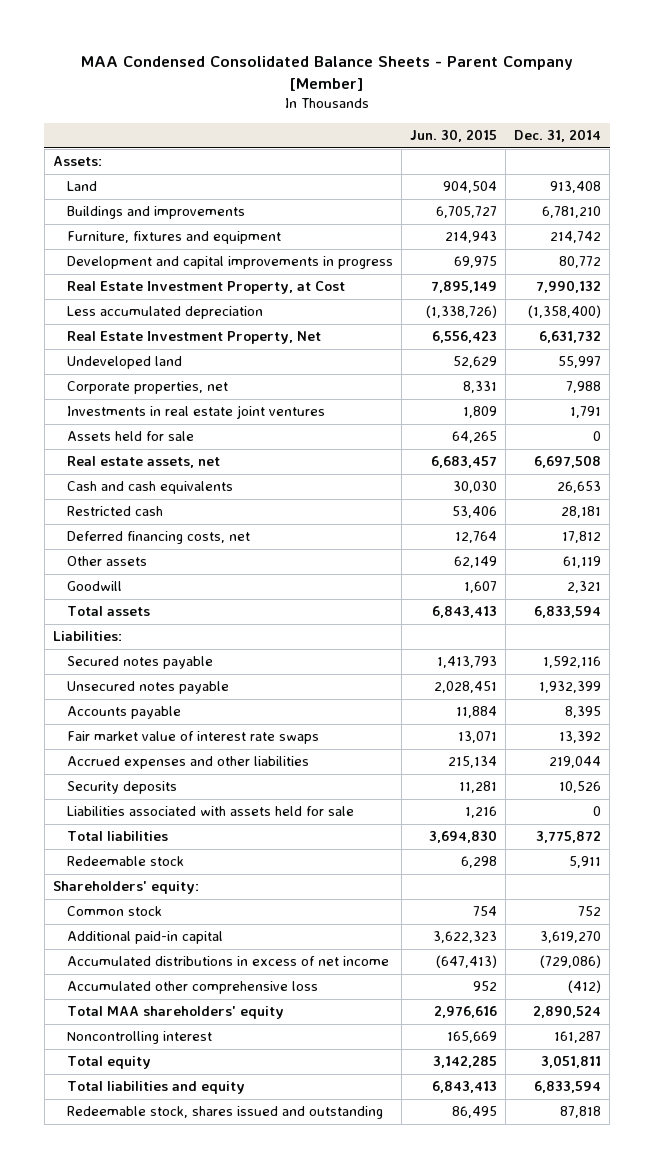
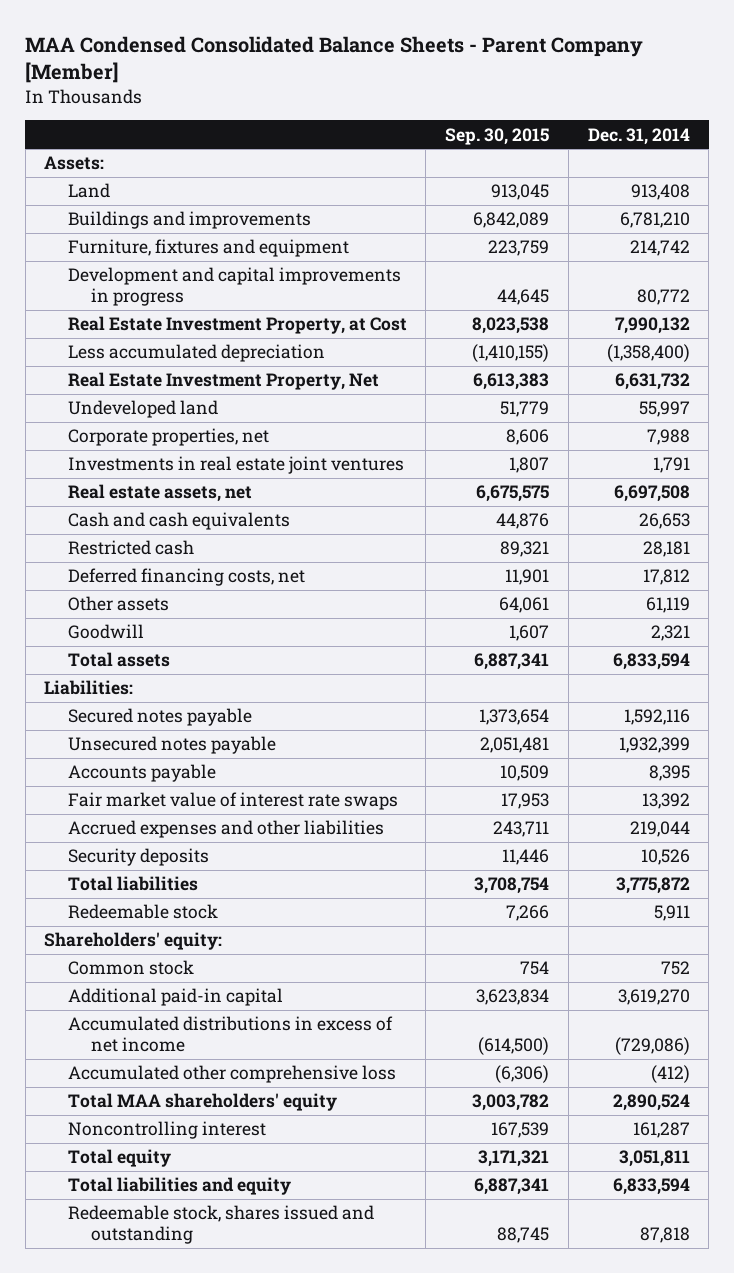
[410,129,498,143] Jun. 30, 2015 -> none
none -> [445,127,550,145] Sep. 30, 2015
[66,431,194,442] Assets held for sale -> none
[66,806,354,817] Liabilities associated with assets held for sale -> none

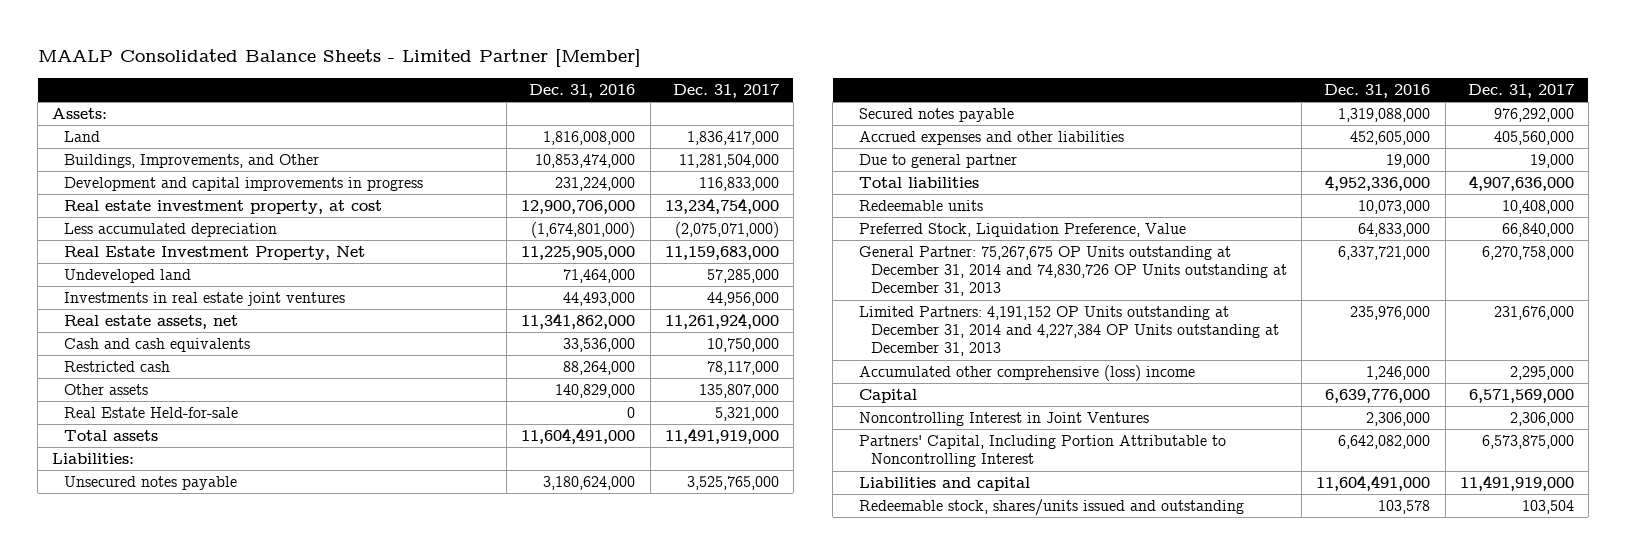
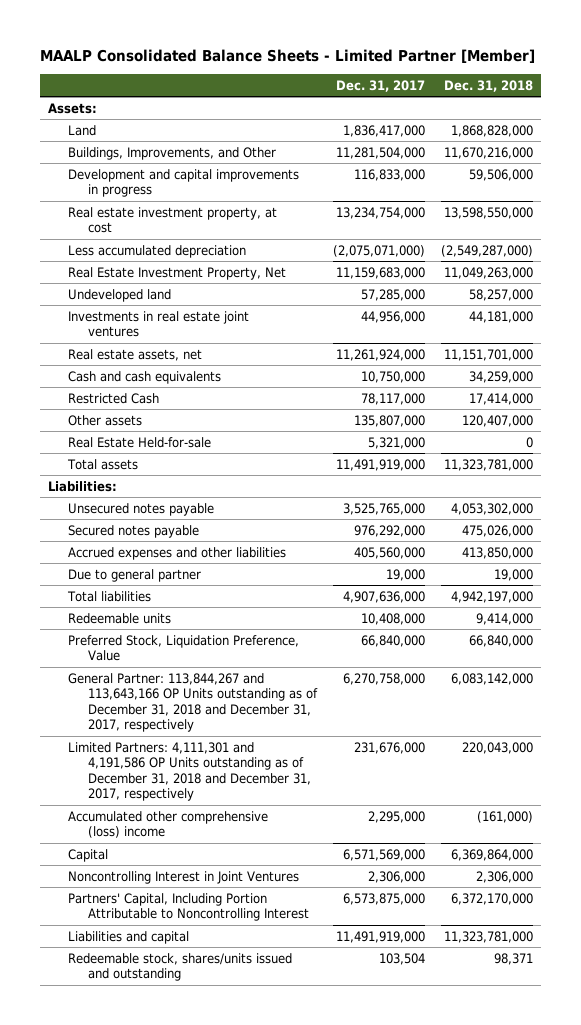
[529,83,636,98] Dec. 31, 2016 -> none
none -> [443,79,533,92] Dec. 31, 2018
[64,361,171,373] Restricted cash -> [68,392,160,404] Restricted Cash
[859,246,1288,297] General Partner: 75,267,675 OP Units outstanding at December 31, 2014 and 74,830,726 OP Units outstanding at December 31, 2013 -> [68,672,318,733] General Partner: 113,844,267 and 113,643,166 OP Units outstanding as of December 31, 2018 and December 31, 2017, respectively
[859,306,1280,357] Limited Partners: 4,191,152 OP Units outstanding at December 31, 2014 and 4,227,384 OP Units outstanding at December 31, 2013 -> [68,741,311,802] Limited Partners: 4,111,301 and 4,191,586 OP Units outstanding as of December 31, 2018 and December 31, 2017, respectively

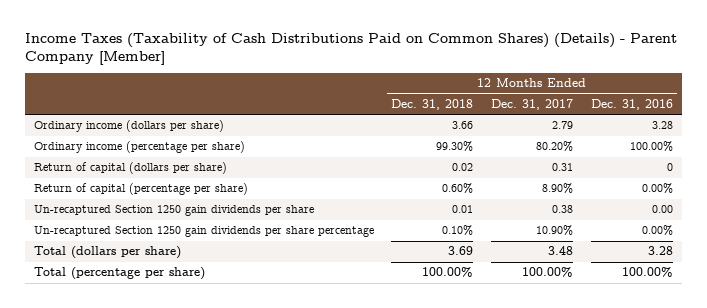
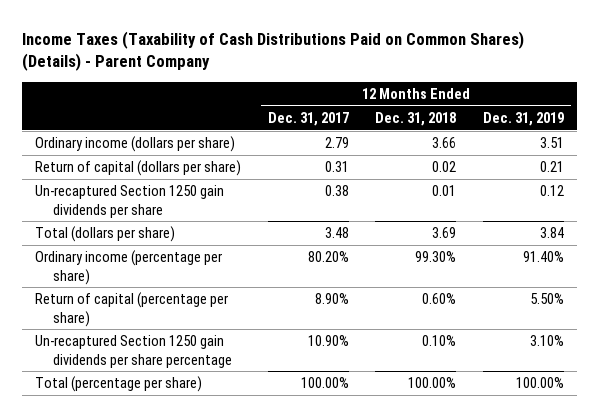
[25,33,678,66] Income Taxes (Taxability of Cash Distributions Paid on Common Shares) (Details) - Parent Company [Member] -> [22,30,525,72] Income Taxes (Taxability of Cash Distributions Paid on Common Shares) (Details) - Parent Company
[590,99,673,111] Dec. 31, 2016 -> none
none -> [482,112,564,127] Dec. 31, 2019
[33,141,245,154] Ordinary income (percentage per share) -> [35,250,223,285] Ordinary income (percentage per share)
[33,183,248,196] Return of capital (percentage per share) -> [35,292,229,327] Return of capital (percentage per share)
[33,226,374,238] Un-recaptured Section 1250 gain dividends per share percentage -> [35,335,232,368] Un-recaptured Section 1250 gain dividends per share percentage

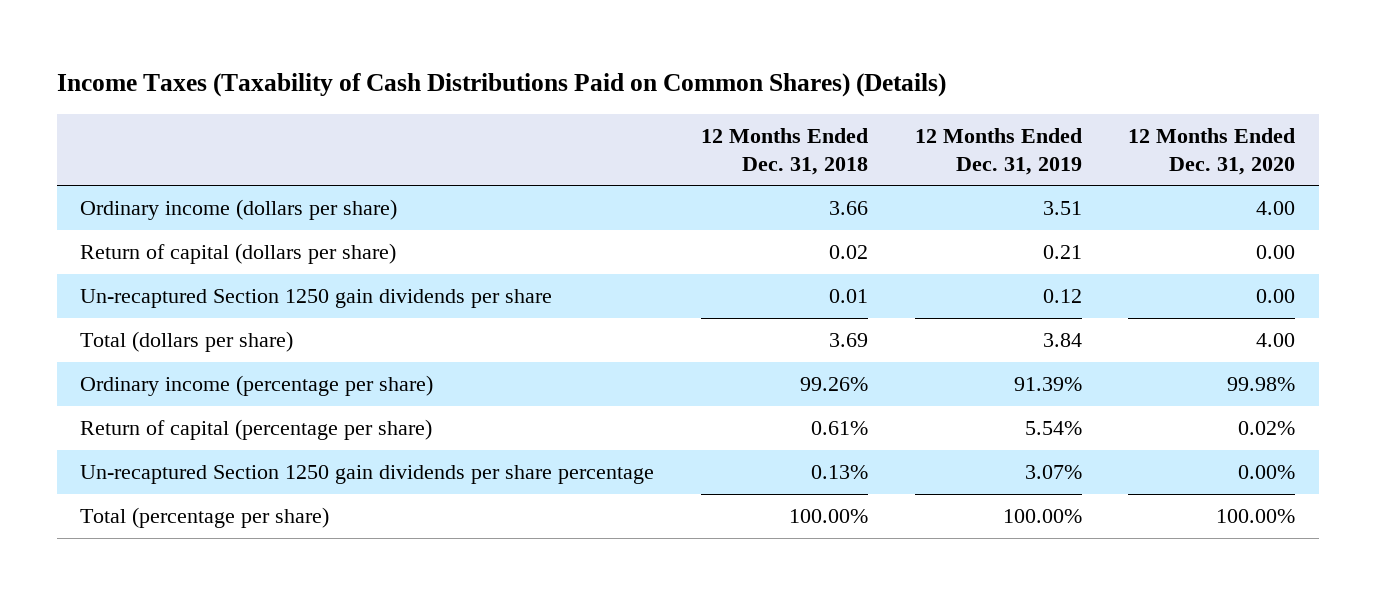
[22,30,525,72] Income Taxes (Taxability of Cash Distributions Paid on Common Shares) (Details) - Parent Company -> [56,73,946,98] Income Taxes (Taxability of Cash Distributions Paid on Common Shares) (Details)
[267,112,349,127] Dec. 31, 2017 -> none
none -> [1128,127,1296,175] 12 Months Ended Dec. 31, 2020
[415,251,457,263] 99.30% -> [799,377,868,392] 99.26%
[522,251,564,263] 91.40% -> [1013,377,1082,392] 91.39%
[422,293,457,305] 0.60% -> [810,421,868,436] 0.61%
[529,293,564,305] 5.50% -> [1024,421,1082,436] 5.54%
[422,335,457,347] 0.10% -> [810,465,868,480] 0.13%
[529,335,564,347] 3.10% -> [1024,465,1082,480] 3.07%

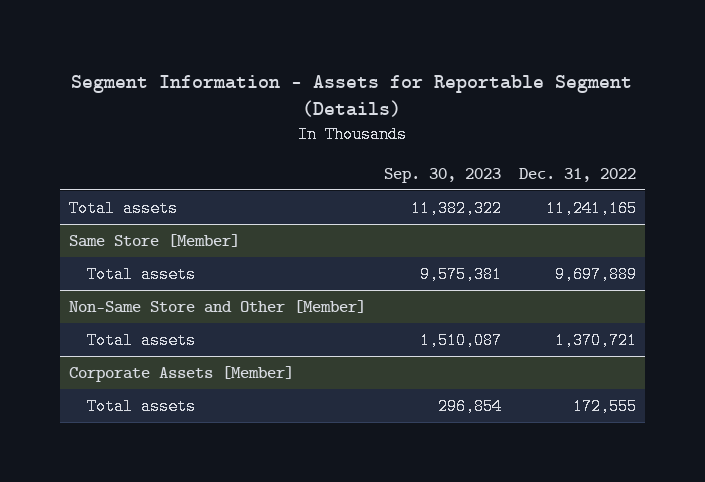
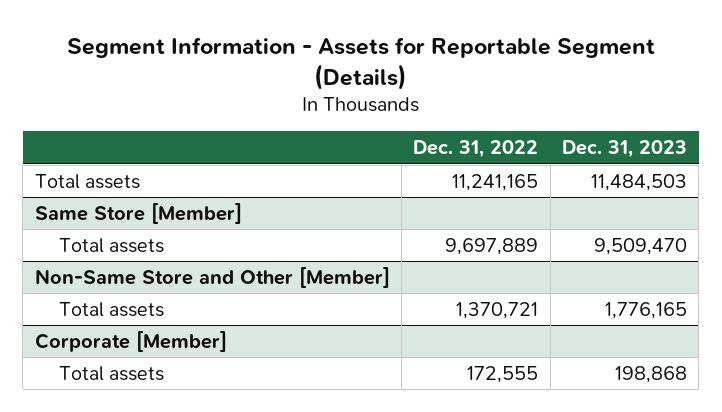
[383,168,501,184] Sep. 30, 2023 -> none
none -> [562,140,688,159] Dec. 31, 2023
[68,365,294,382] Corporate Assets [Member] -> [34,330,227,352] Corporate [Member]

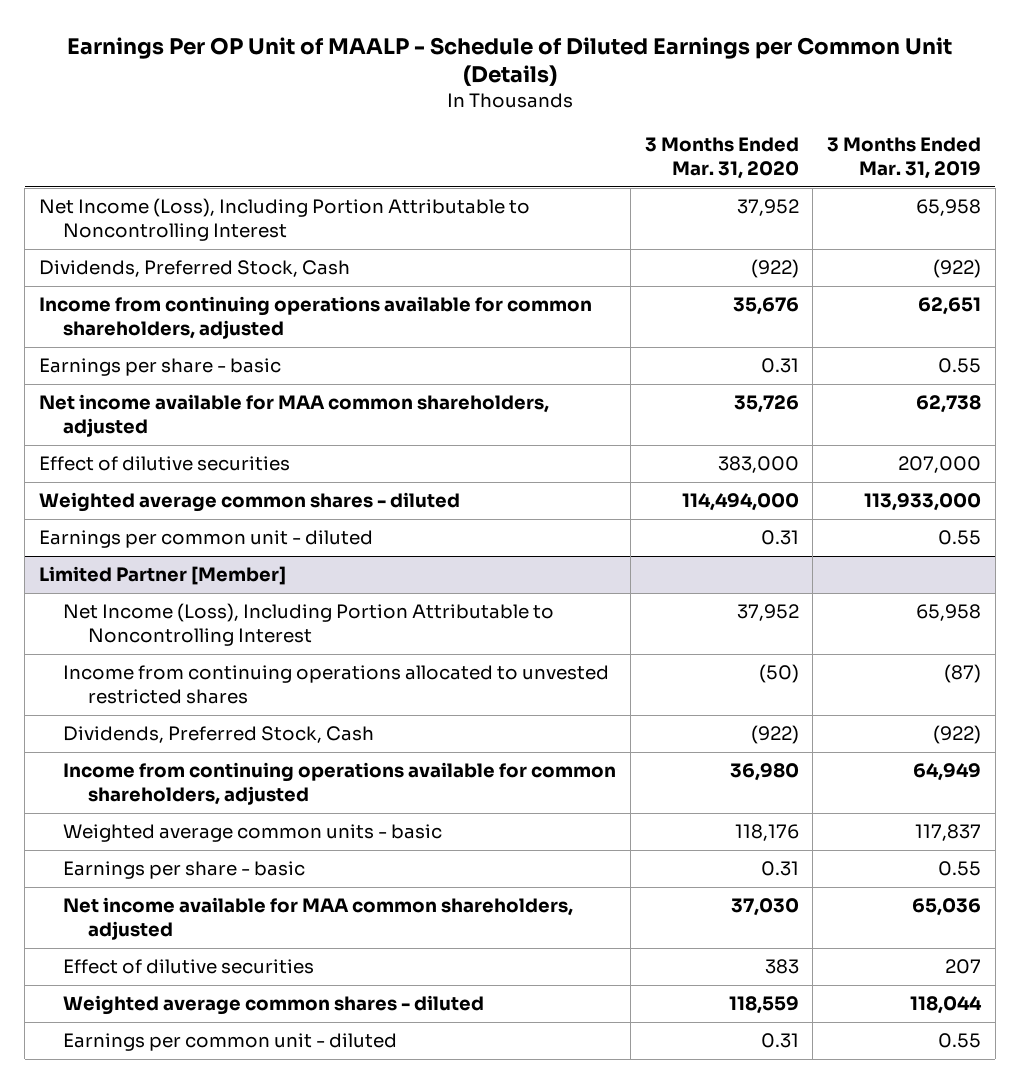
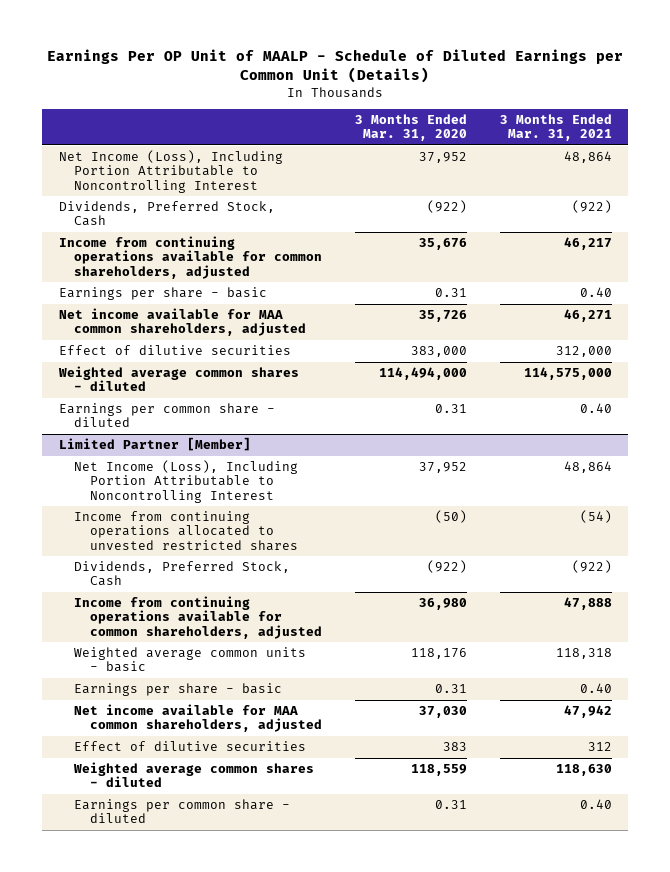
[827,137,982,180] 3 Months Ended Mar. 31, 2019 -> none
none -> [499,114,612,142] 3 Months Ended Mar. 31, 2021
[39,530,374,549] Earnings per common unit - diluted -> [58,403,275,428] Earnings per common share - diluted
[63,1033,398,1052] Earnings per common unit - diluted -> [74,799,291,824] Earnings per common share - diluted

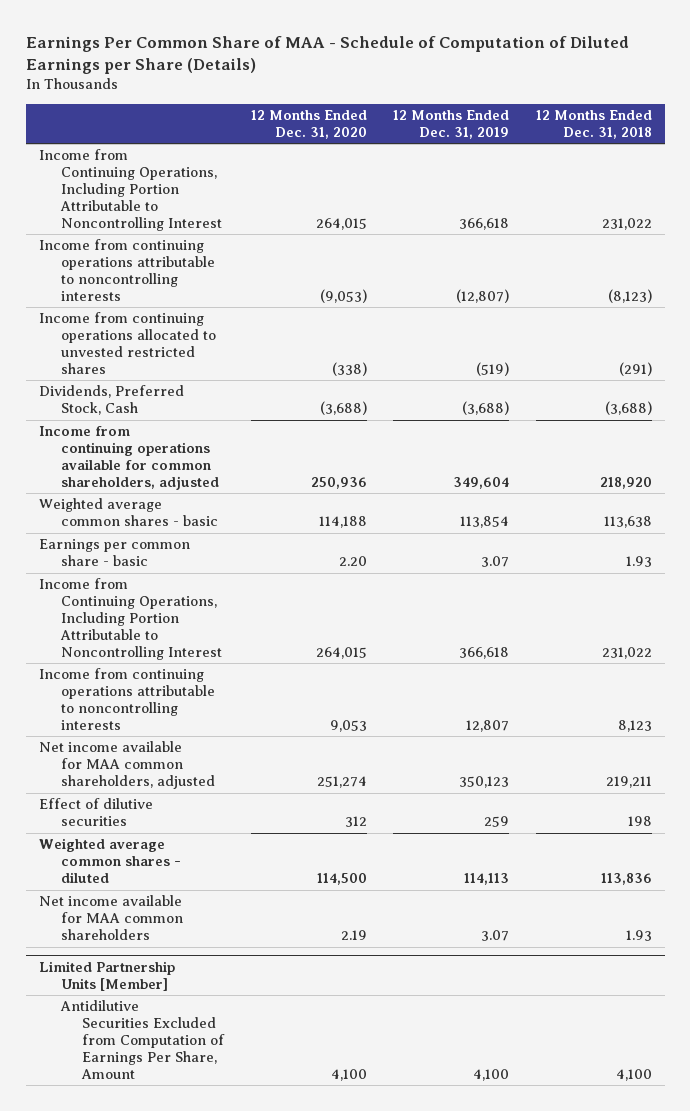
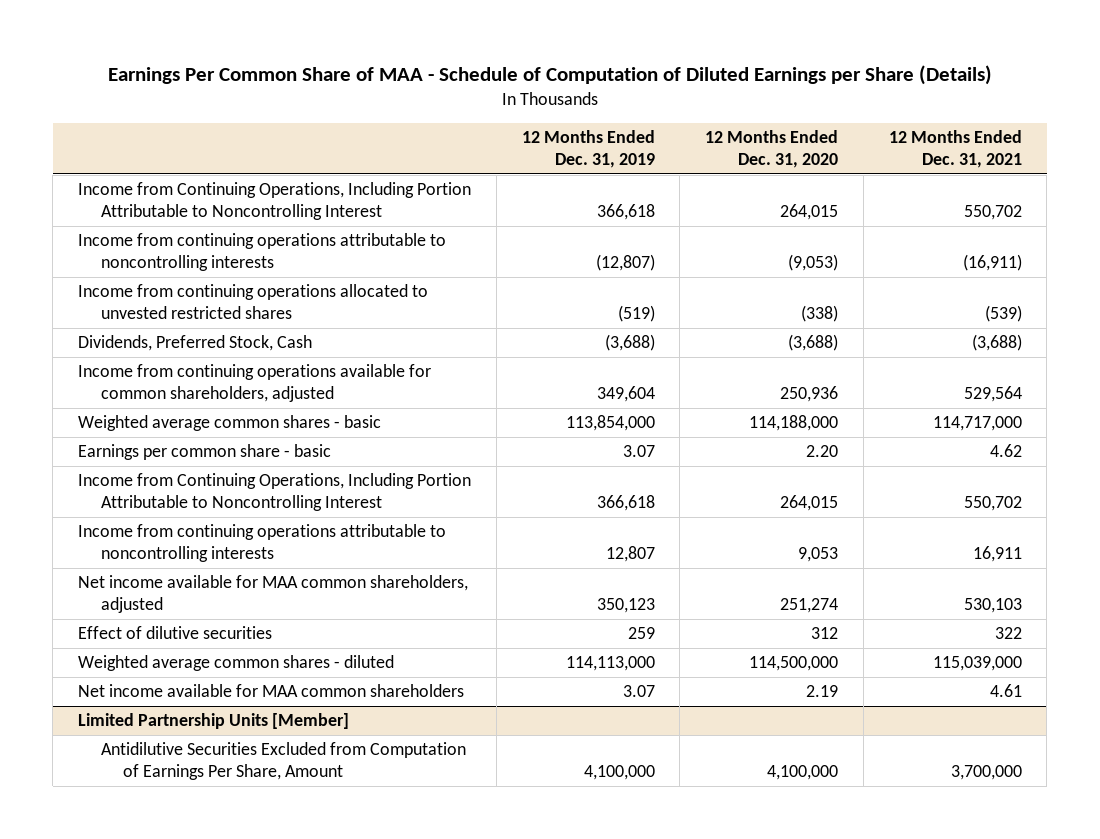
[535,109,652,139] 12 Months Ended Dec. 31, 2018 -> none
none -> [888,130,1022,168] 12 Months Ended Dec. 31, 2021
[318,516,367,529] 114,188 -> [749,415,839,432] 114,188,000
[460,516,510,529] 113,854 -> [565,415,655,432] 113,854,000
[316,873,367,886] 114,500 -> [749,656,839,672] 114,500,000
[464,873,510,886] 114,113 -> [565,656,655,672] 114,113,000
[330,1068,367,1081] 4,100 -> [767,765,839,781] 4,100,000
[473,1068,510,1081] 4,100 -> [583,765,655,781] 4,100,000

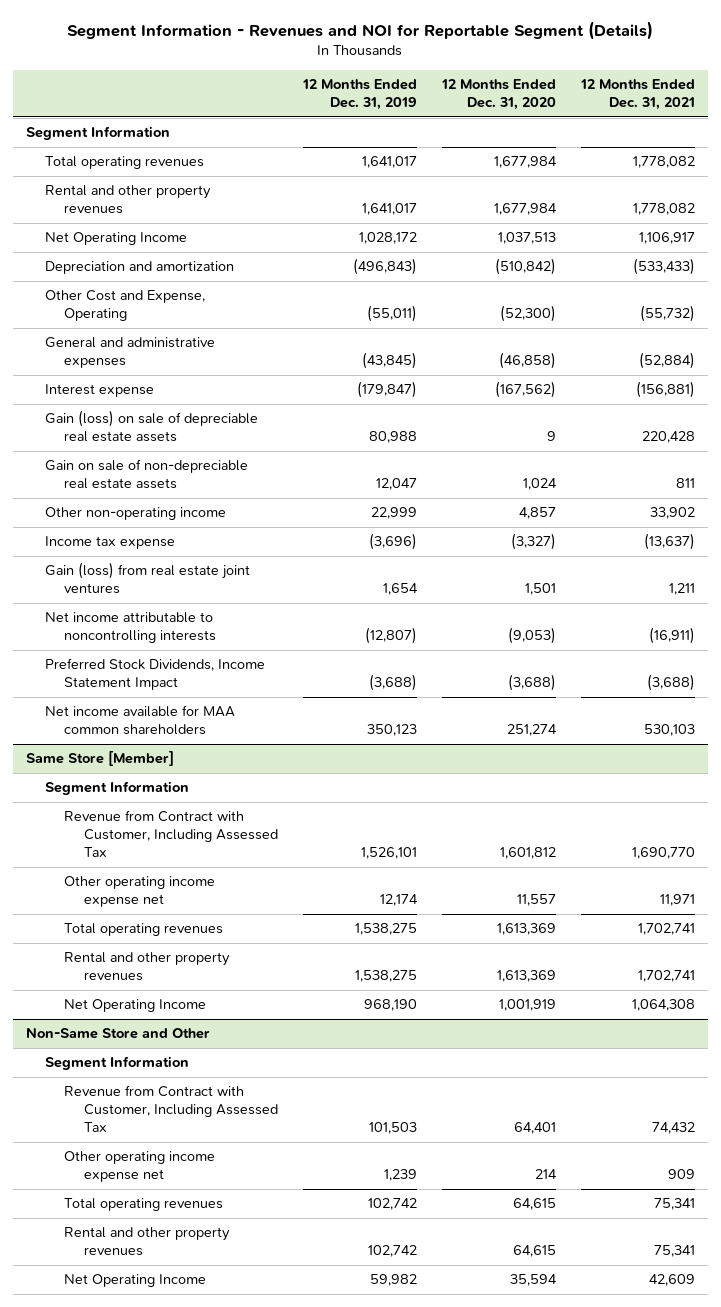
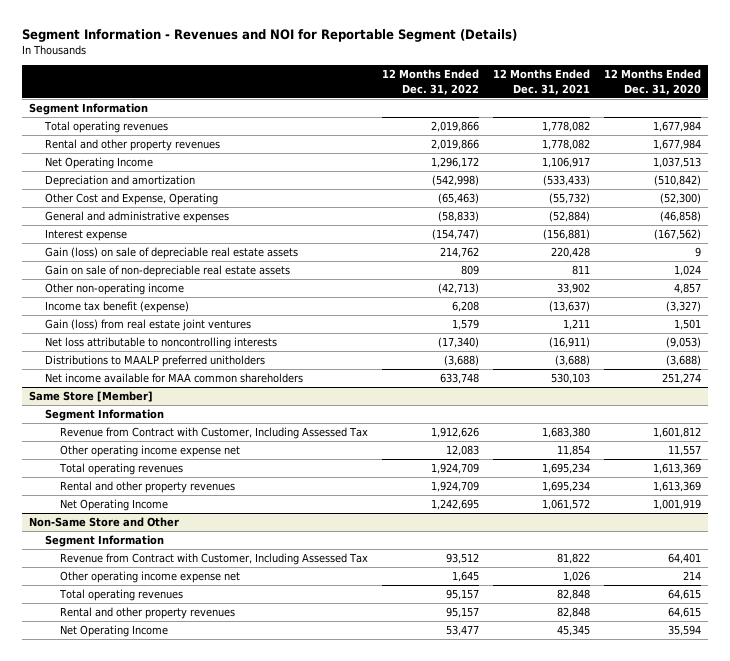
[301,79,417,111] 12 Months Ended Dec. 31, 2019 -> none
none -> [382,69,480,95] 12 Months Ended Dec. 31, 2022
[45,536,176,550] Income tax expense -> [44,300,189,313] Income tax benefit (expense)
[45,612,217,644] Net income attributable to noncontrolling interests -> [44,336,277,349] Net loss attributable to noncontrolling interests
[45,658,266,691] Preferred Stock Dividends, Income Statement Impact -> [44,354,265,367] Distributions to MAALP preferred unitholders
[631,847,695,860] 1,690,770 -> [542,426,591,438] 1,683,380
[659,894,695,907] 11,971 -> [557,444,591,456] 11,854
[637,923,695,936] 1,702,741 -> [542,462,591,474] 1,695,234
[637,970,695,983] 1,702,741 -> [542,480,591,492] 1,695,234
[631,999,695,1012] 1,064,308 -> [542,498,591,510] 1,061,572
[651,1122,695,1135] 74,432 -> [557,552,591,564] 81,822
[667,1169,695,1180] 909 -> [563,570,591,582] 1,026
[653,1198,695,1211] 75,341 -> [557,588,591,600] 82,848
[653,1245,695,1258] 75,341 -> [557,606,591,618] 82,848
[648,1274,695,1287] 42,609 -> [557,624,591,636] 45,345

